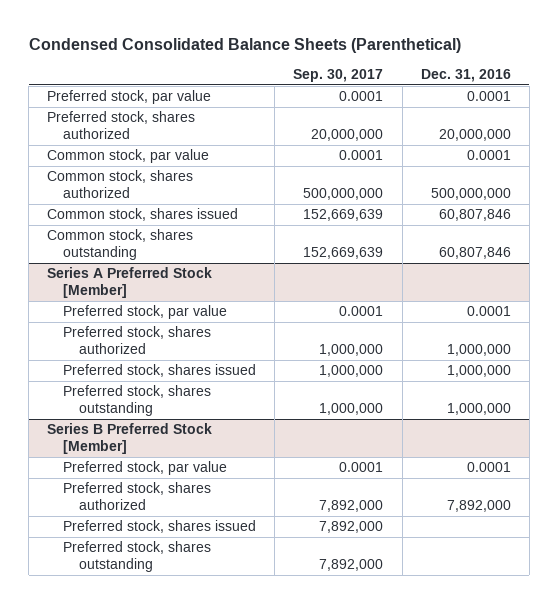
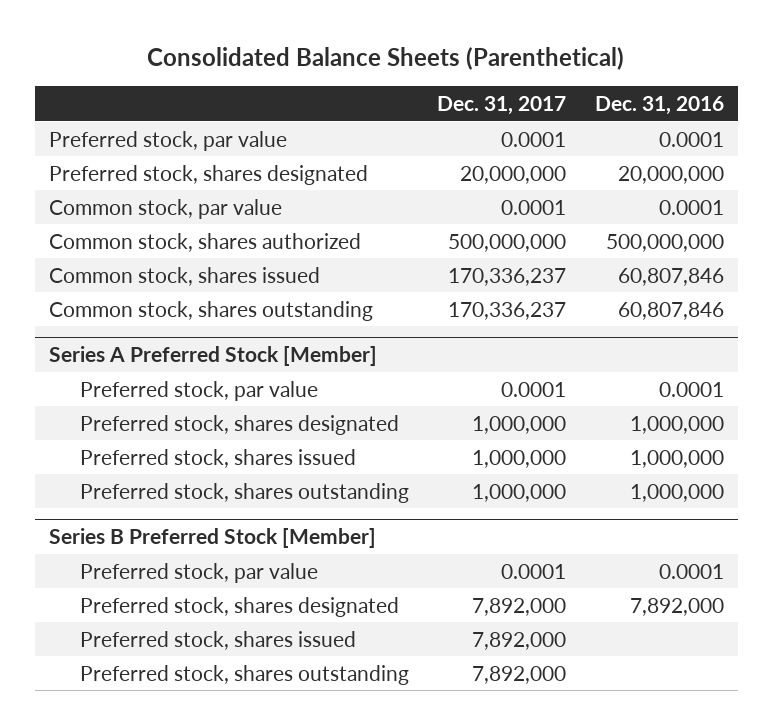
[28,38,461,54] Condensed Consolidated Balance Sheets (Parenthetical) -> [147,47,625,71] Consolidated Balance Sheets (Parenthetical)
[293,69,384,83] Sep. 30, 2017 -> none
none -> [437,95,567,115] Dec. 31, 2017
[47,111,196,140] Preferred stock, shares authorized -> [48,164,368,185] Preferred stock, shares designated
[63,326,212,355] Preferred stock, shares authorized -> [80,414,400,435] Preferred stock, shares designated
[63,482,212,511] Preferred stock, shares authorized -> [80,596,400,617] Preferred stock, shares designated

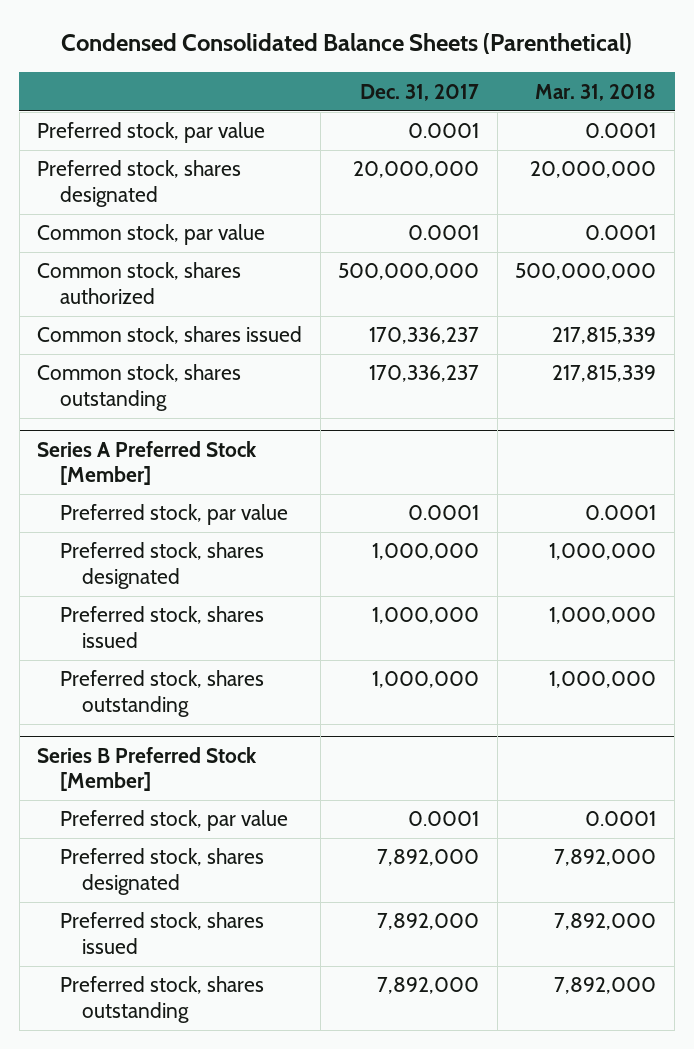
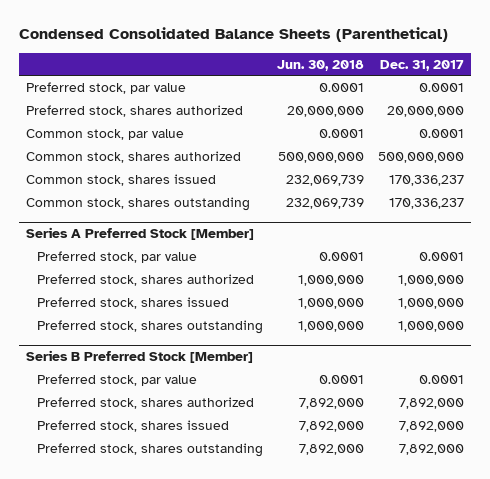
[535,83,657,101] Mar. 31, 2018 -> none
none -> [276,59,364,71] Jun. 30, 2018
[37,160,242,207] Preferred stock, shares designated -> [25,104,243,117] Preferred stock, shares authorized
[59,542,264,589] Preferred stock, shares designated -> [36,273,254,286] Preferred stock, shares authorized
[59,848,264,895] Preferred stock, shares designated -> [36,396,254,409] Preferred stock, shares authorized

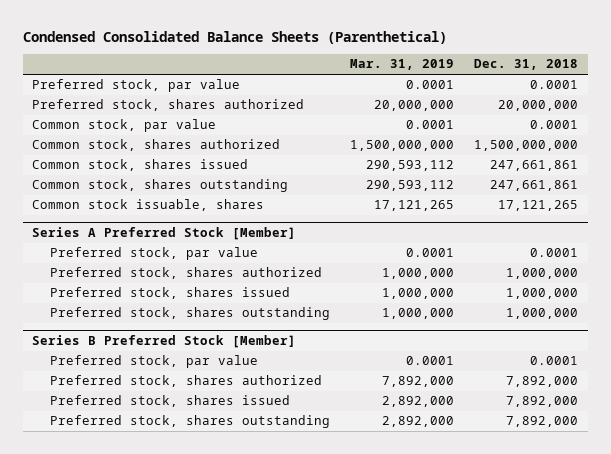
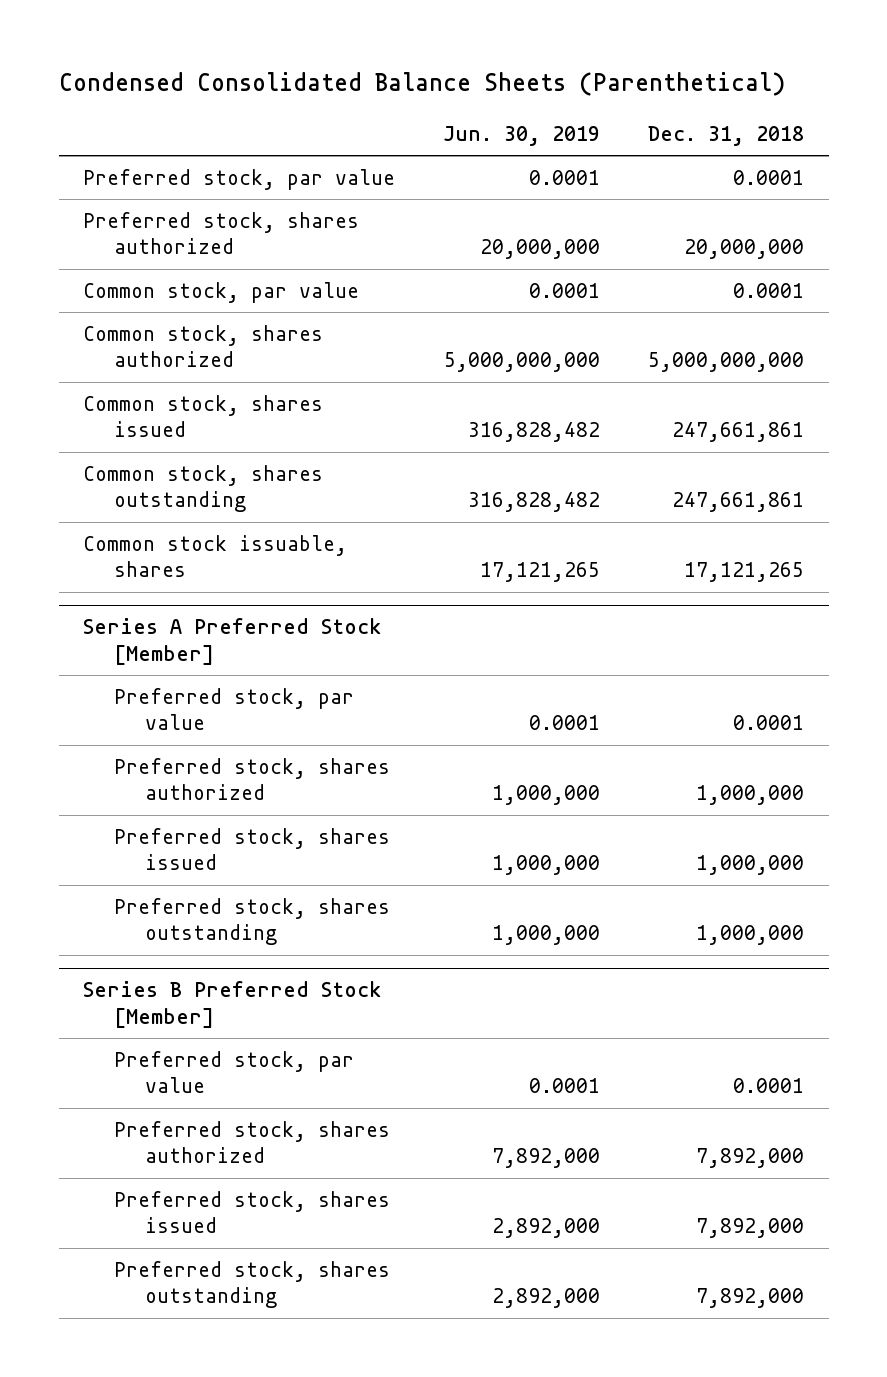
[350,59,455,71] Mar. 31, 2019 -> none
none -> [443,126,601,147] Jun. 30, 2019
[474,140,579,152] 1,500,000,000 -> [648,352,805,373] 5,000,000,000

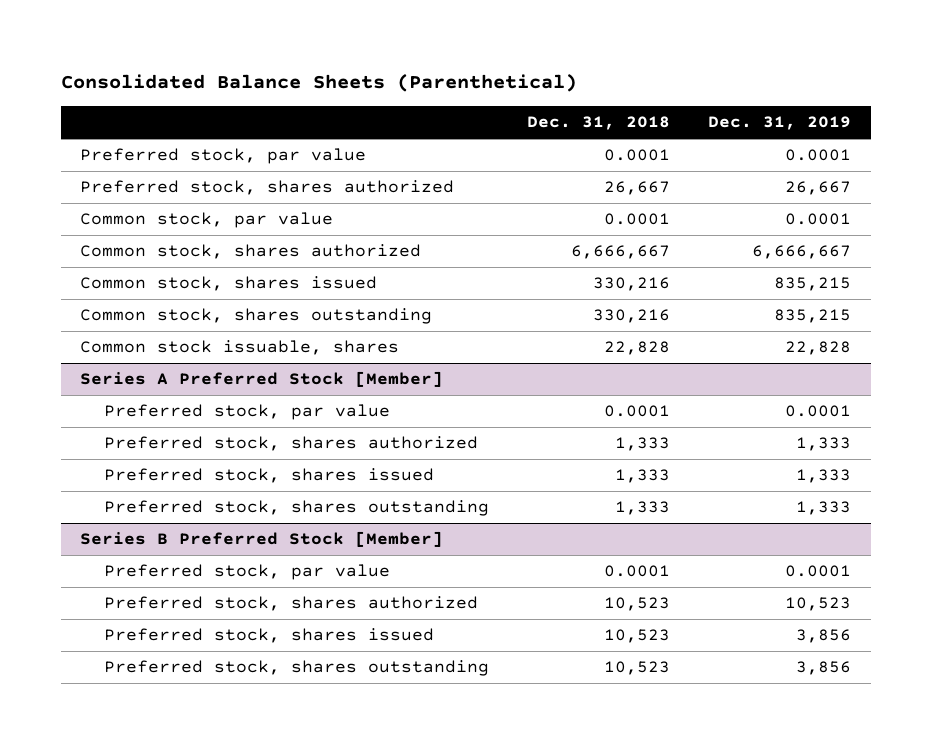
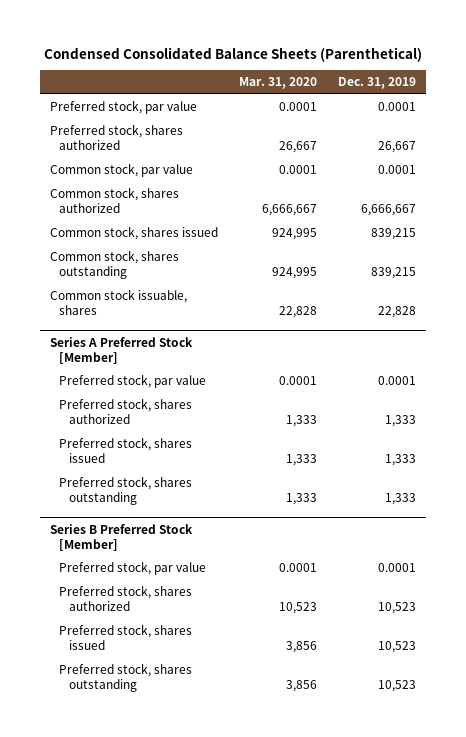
[60,74,577,93] Consolidated Balance Sheets (Parenthetical) -> [44,46,423,62] Condensed Consolidated Balance Sheets (Parenthetical)
[527,116,671,131] Dec. 31, 2018 -> none
none -> [239,77,318,90] Mar. 31, 2020
[774,277,852,292] 835,215 -> [370,228,416,241] 839,215
[774,309,852,324] 835,215 -> [370,267,416,280] 839,215
[796,629,852,644] 3,856 -> [377,641,416,654] 10,523
[796,661,852,676] 3,856 -> [377,680,416,693] 10,523

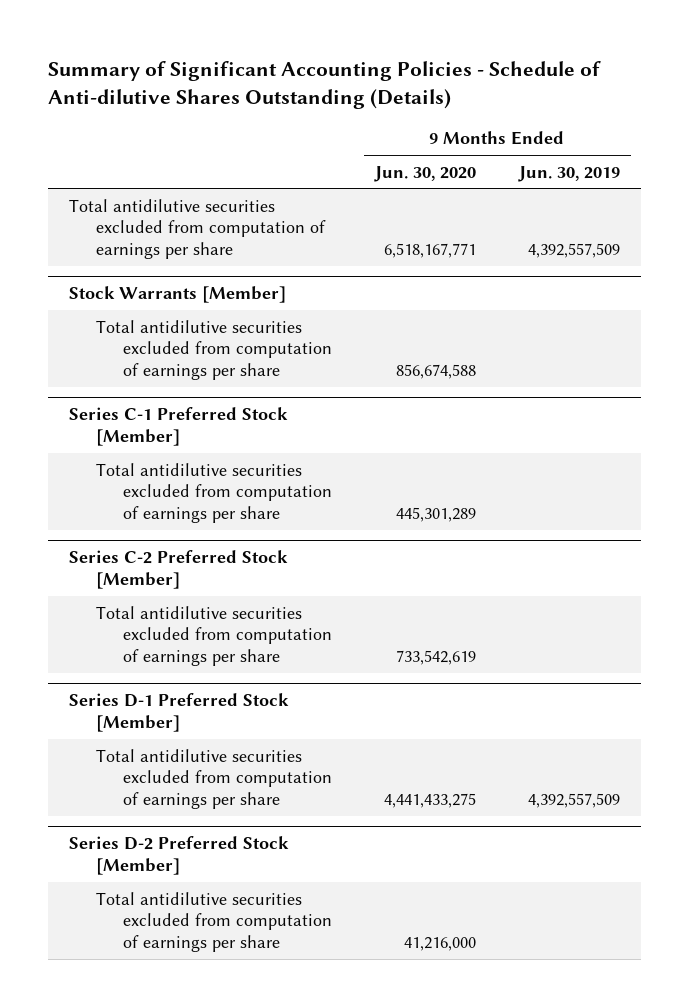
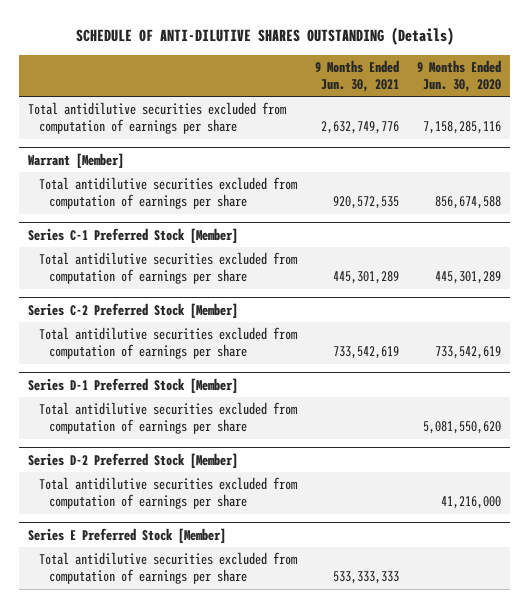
[47,60,601,109] Summary of Significant Accounting Policies - Schedule of Anti-dilutive Shares Outstanding (Details) -> [75,26,454,45] SCHEDULE OF ANTI-DILUTIVE SHARES OUTSTANDING (Details)
[517,165,620,182] Jun. 30, 2019 -> none
none -> [314,59,399,92] 9 Months Ended Jun. 30, 2021
[384,243,477,259] 6,518,167,771 -> [422,121,501,135] 7,158,285,116
[68,286,286,304] Stock Warrants [Member] -> [28,152,125,168] Warrant [Member]
[384,793,477,809] 4,441,433,275 -> [422,421,501,435] 5,081,550,620
none -> [28,527,227,543] Series E Preferred Stock [Member]
none -> [38,552,298,585] Total antidilutive securities excluded from computation of earnings per share

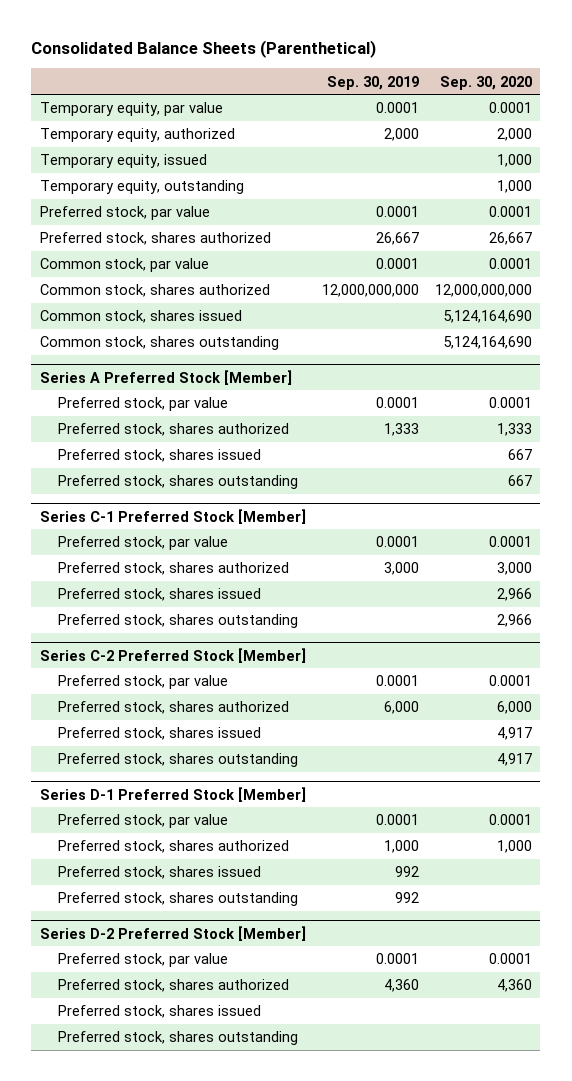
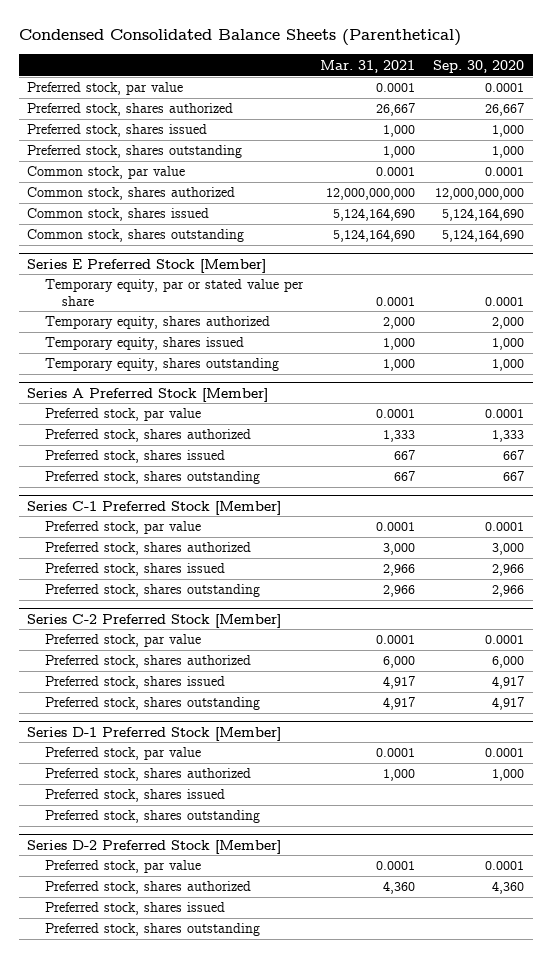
[31,39,377,58] Consolidated Balance Sheets (Parenthetical) -> [18,29,461,47] Condensed Consolidated Balance Sheets (Parenthetical)
[326,75,419,90] Sep. 30, 2019 -> none
none -> [320,59,416,73] Mar. 31, 2021
[39,102,223,117] Temporary equity, par value -> none
[39,128,235,143] Temporary equity, authorized -> none
[39,154,207,169] Temporary equity, issued -> none
[39,180,244,195] Temporary equity, outstanding -> none
none -> [27,124,208,138] Preferred stock, shares issued
none -> [27,145,243,159] Preferred stock, shares outstanding
none -> [27,258,267,273] Series E Preferred Stock [Member]
none -> [44,279,304,306] Temporary equity, par or stated value per share
none -> [44,316,270,330] Temporary equity, shares authorized
none -> [44,337,244,351] Temporary equity, shares issued
none -> [44,358,279,372] Temporary equity, shares outstanding

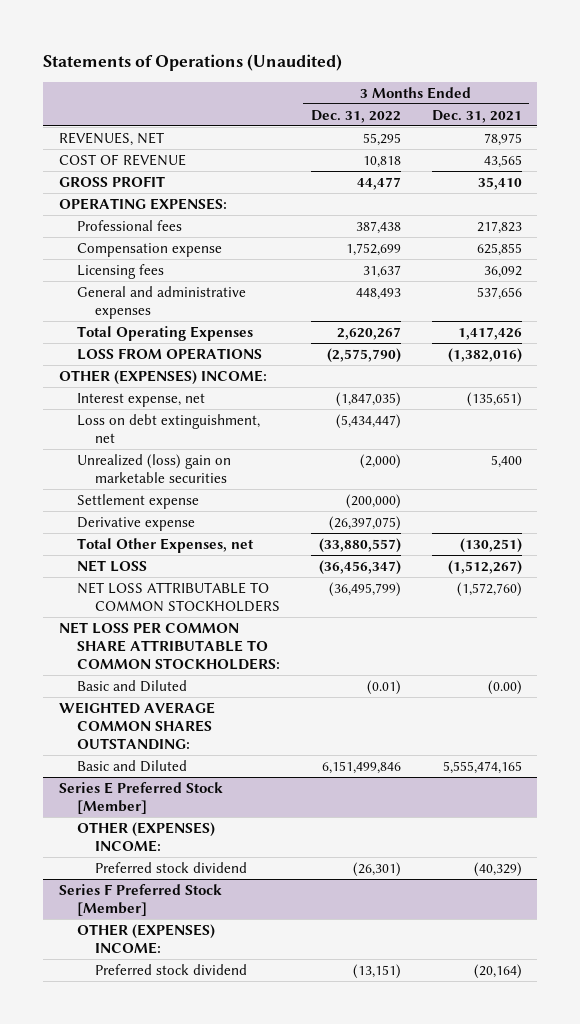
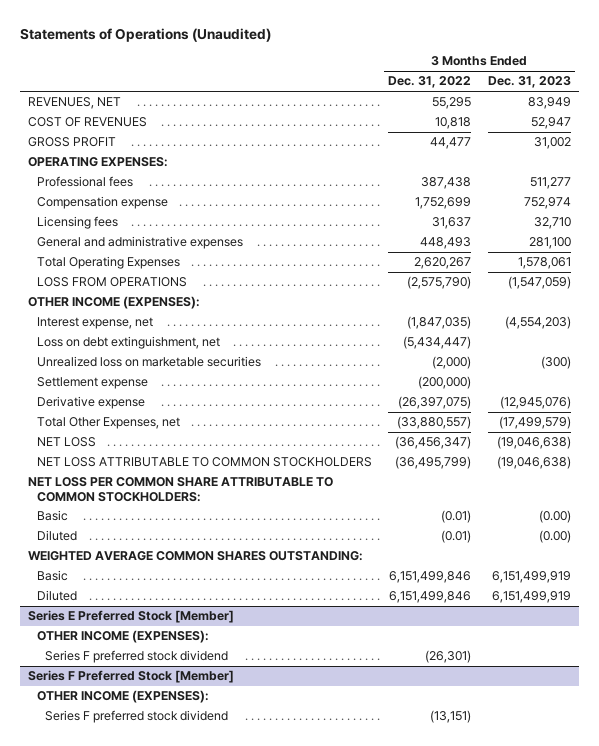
[431,109,522,123] Dec. 31, 2021 -> none
none -> [487,76,571,89] Dec. 31, 2023
[58,153,186,166] COST OF REVENUE -> [27,117,147,128] COST OF REVENUES
[58,369,267,385] OTHER (EXPENSES) INCOME: -> [27,296,200,310] OTHER INCOME (EXPENSES):
[76,453,231,483] Unrealized (loss) gain on marketable securities -> [36,356,261,368] Unrealized loss on marketable securities
[76,679,187,692] Basic and Diluted -> [36,510,68,522] Basic
none -> [36,530,77,542] Diluted
[76,759,187,772] Basic and Diluted -> [36,570,68,582] Basic
none -> [36,590,77,602] Diluted
[76,821,215,852] OTHER (EXPENSES) INCOME: -> [36,630,209,644] OTHER INCOME (EXPENSES):
[94,861,247,873] Preferred stock dividend -> [45,650,229,664] Series F preferred stock dividend
[76,923,215,954] OTHER (EXPENSES) INCOME: -> [36,690,209,704] OTHER INCOME (EXPENSES):
[94,963,247,975] Preferred stock dividend -> [45,710,229,724] Series F preferred stock dividend

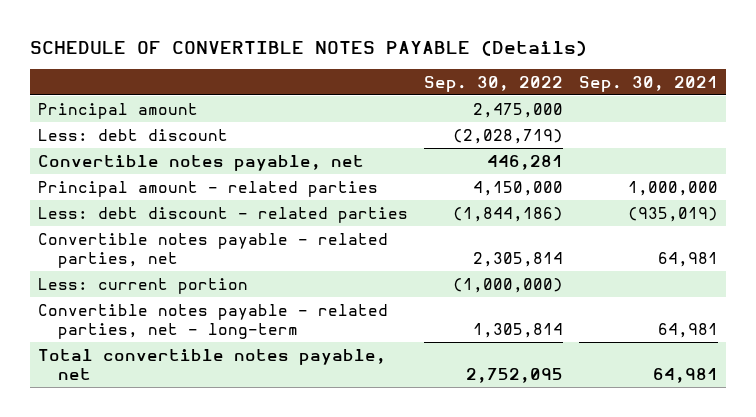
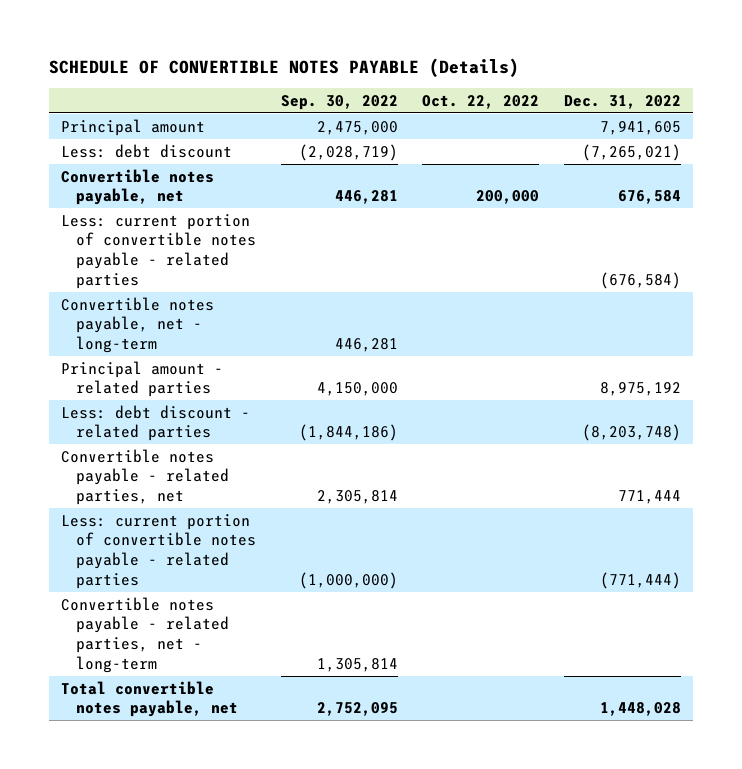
[579,75,719,92] Sep. 30, 2021 -> none
none -> [422,94,540,109] Oct. 22, 2022
none -> [563,94,681,109] Dec. 31, 2022
none -> [61,213,257,290] Less: current portion of convertible notes payable - related parties
none -> [61,296,215,354] Convertible notes payable, net - long-term
[37,277,248,294] Less: current portion -> [61,513,257,590] Less: current portion of convertible notes payable - related parties

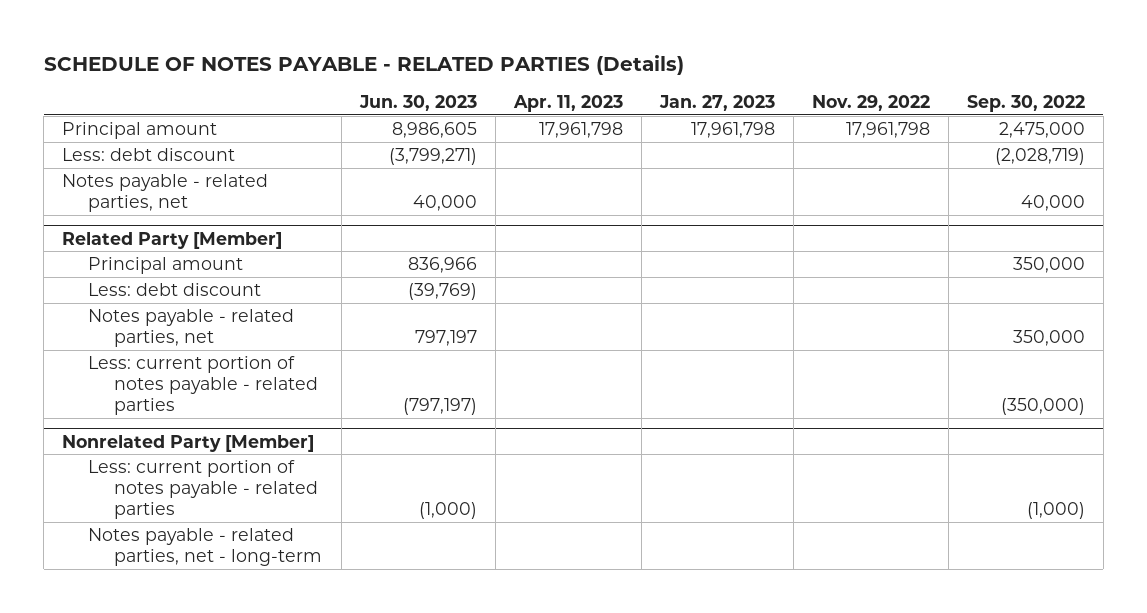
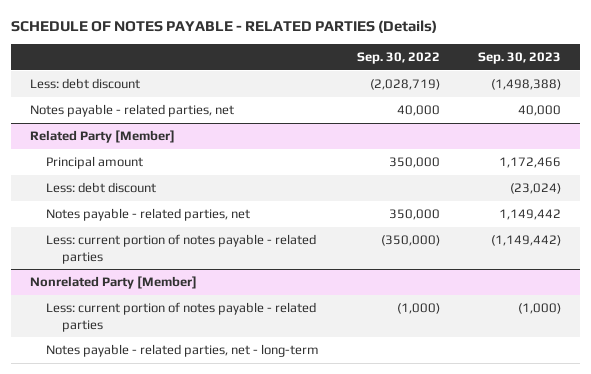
[358,94,477,111] Jun. 30, 2023 -> none
[512,94,623,112] Apr. 11, 2023 -> none
[658,94,775,111] Jan. 27, 2023 -> none
[811,94,930,111] Nov. 29, 2022 -> none
none -> [478,52,562,65] Sep. 30, 2023
[62,122,218,140] Principal amount -> none

